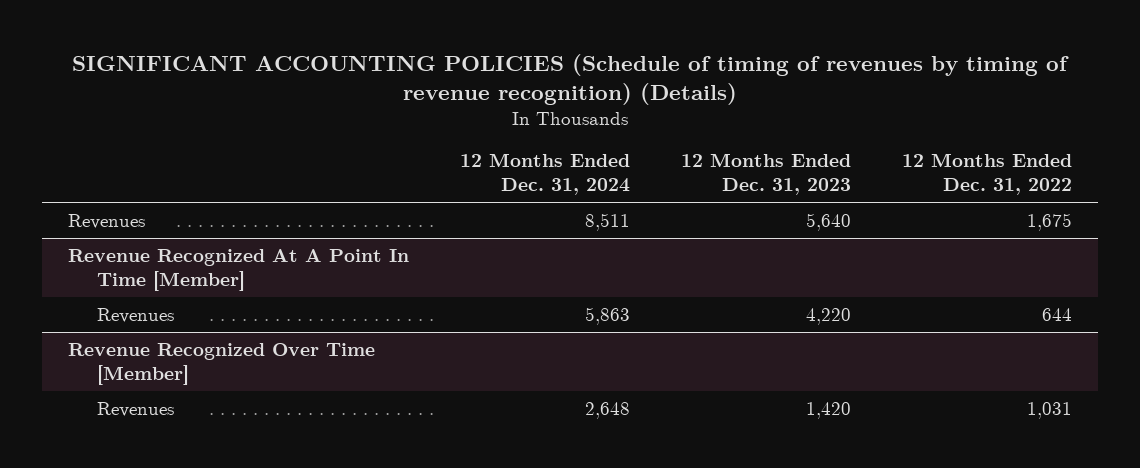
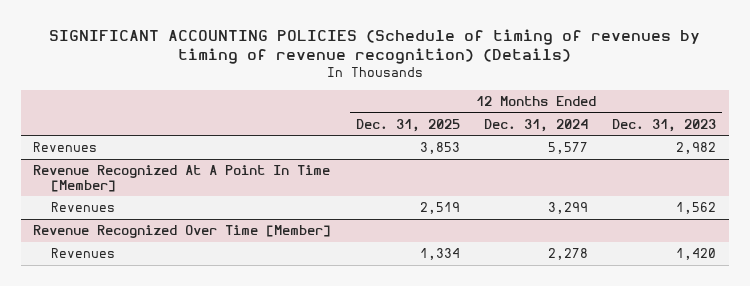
[902,153,1073,196] 12 Months Ended Dec. 31, 2022 -> none
none -> [355,118,460,132] Dec. 31, 2025
[584,212,630,231] 8,511 -> [548,142,589,155] 5,577
[805,212,851,231] 5,640 -> [676,142,717,155] 2,982
[584,306,630,325] 5,863 -> [548,202,589,215] 3,299
[805,307,851,325] 4,220 -> [676,202,717,215] 1,562
[584,401,630,419] 2,648 -> [548,248,589,261] 2,278

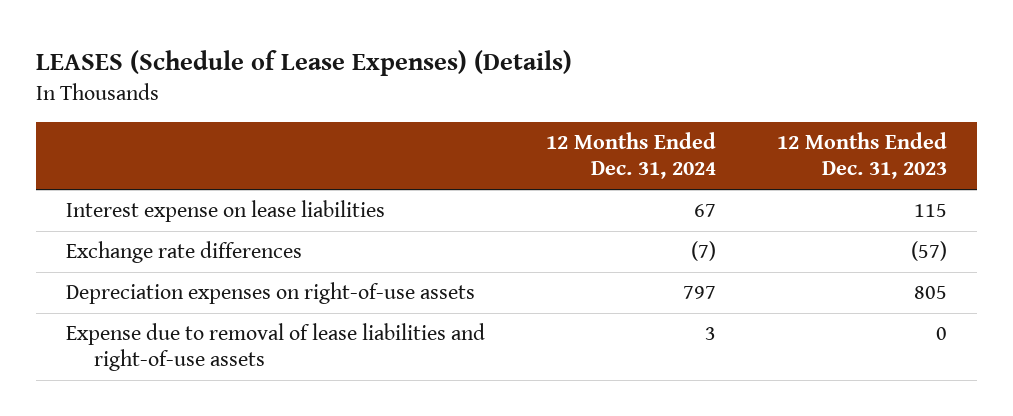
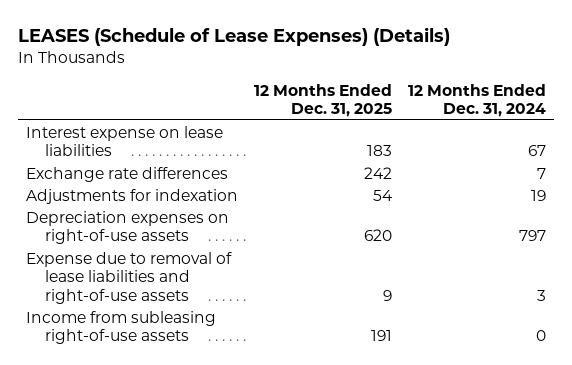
[776,132,947,180] 12 Months Ended Dec. 31, 2023 -> none
none -> [253,83,392,118] 12 Months Ended Dec. 31, 2025
[691,241,717,262] (7) -> [536,167,546,179] 7
none -> [26,188,239,204] Adjustments for indexation
none -> [26,310,217,345] Income from subleasing right-of-use assets

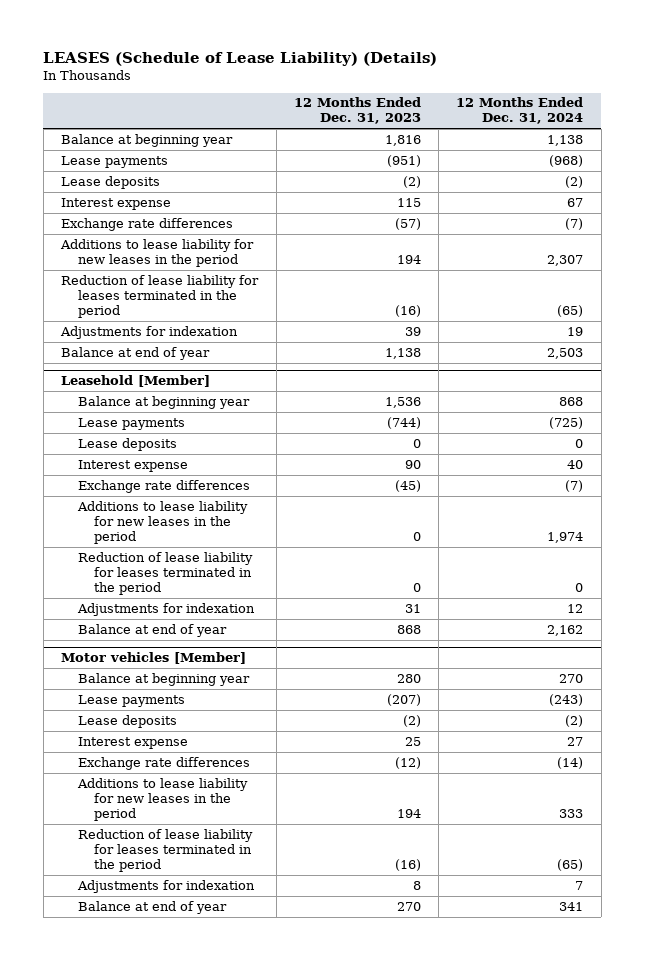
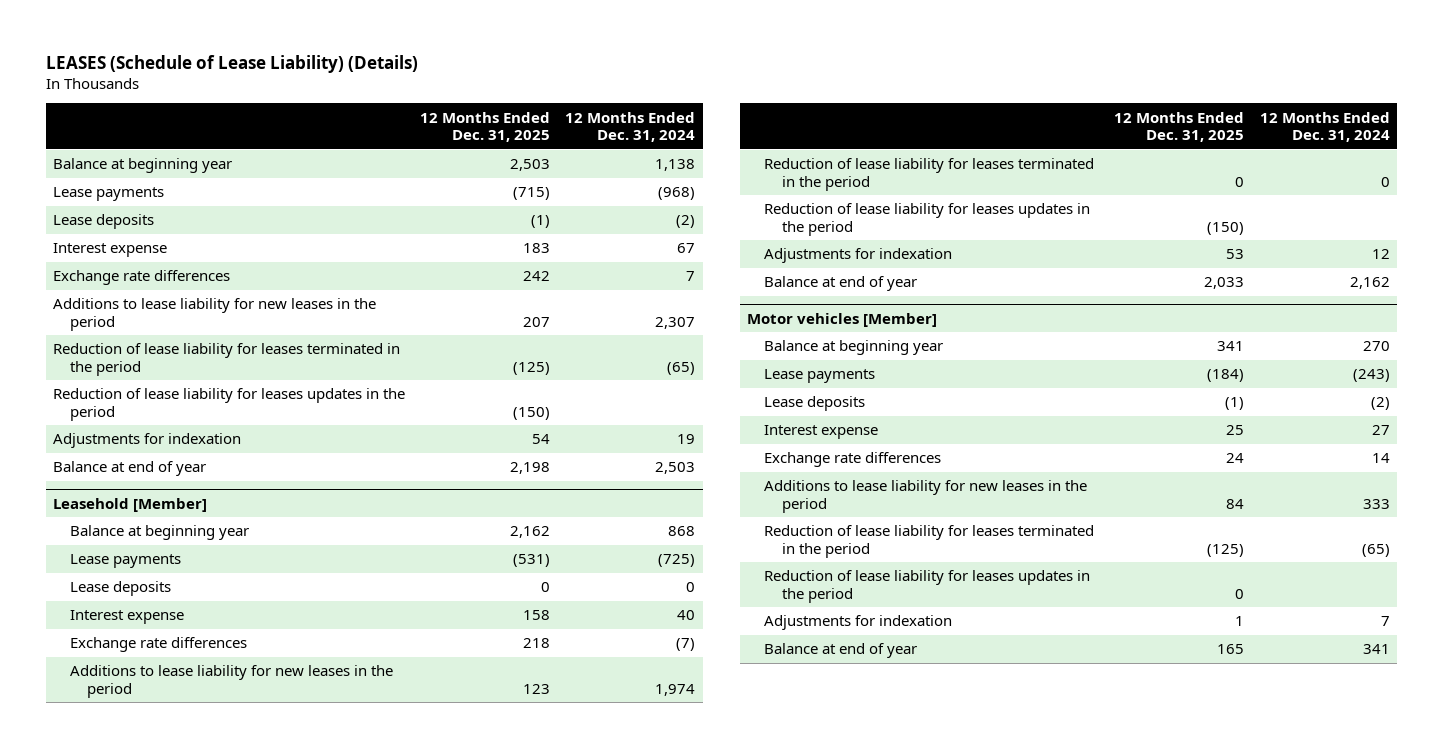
[293,97,421,125] 12 Months Ended Dec. 31, 2023 -> none
none -> [420,111,551,143] 12 Months Ended Dec. 31, 2025
[565,217,584,230] (7) -> [686,271,696,282] 7
none -> [53,388,406,421] Reduction of lease liability for leases updates in the period
none -> [764,203,1091,236] Reduction of lease liability for leases updates in the period
[557,756,584,769] (14) -> [1371,453,1390,464] 14
none -> [764,570,1091,603] Reduction of lease liability for leases updates in the period

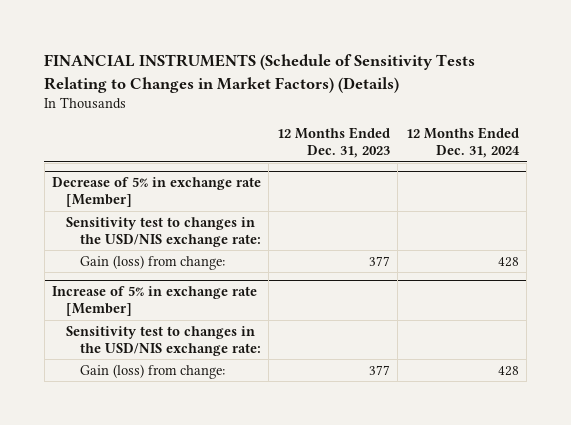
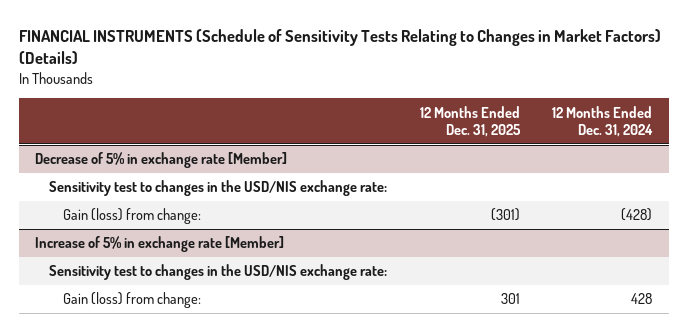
[276,127,390,159] 12 Months Ended Dec. 31, 2023 -> none
none -> [419,105,521,137] 12 Months Ended Dec. 31, 2025
[497,256,519,267] 428 -> [621,208,653,222] (428)

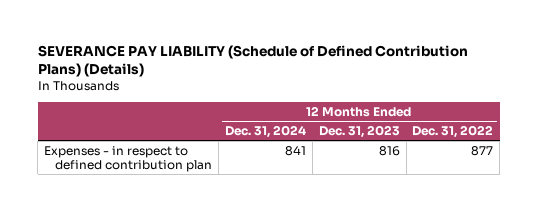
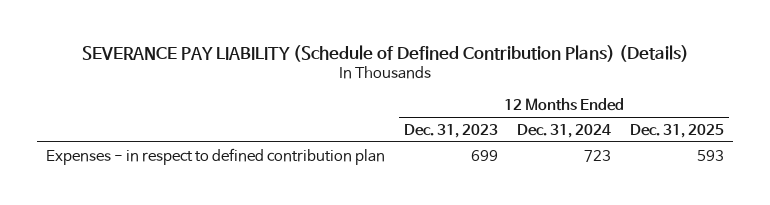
[412,125,494,139] Dec. 31, 2022 -> none
none -> [629,123,724,138] Dec. 31, 2025
[285,145,307,156] 841 -> [583,149,611,162] 723
[378,145,400,156] 816 -> [471,149,499,161] 699

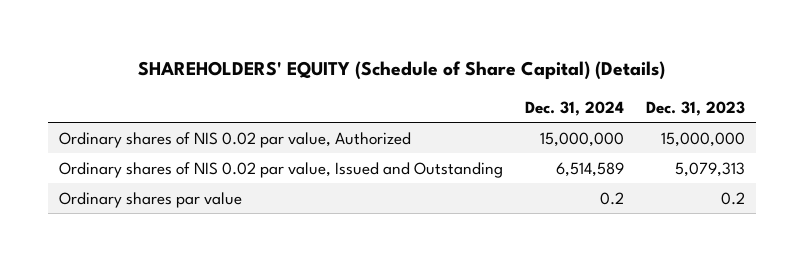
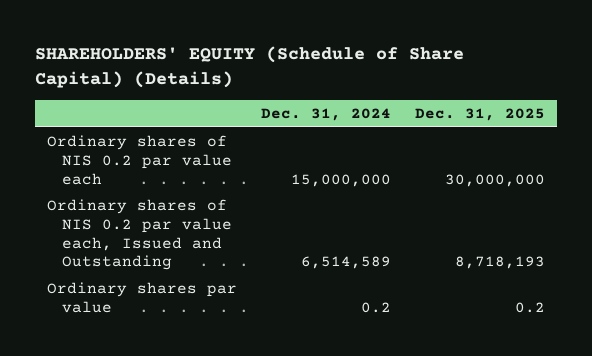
[646,100,746,116] Dec. 31, 2023 -> none
none -> [415,107,546,121] Dec. 31, 2025
[59,131,412,148] Ordinary shares of NIS 0.02 par value, Authorized -> [46,135,233,185] Ordinary shares of NIS 0.2 par value each
[59,161,504,178] Ordinary shares of NIS 0.02 par value, Issued and Outstanding -> [46,199,233,271] Ordinary shares of NIS 0.2 par value each, Issued and Outstanding

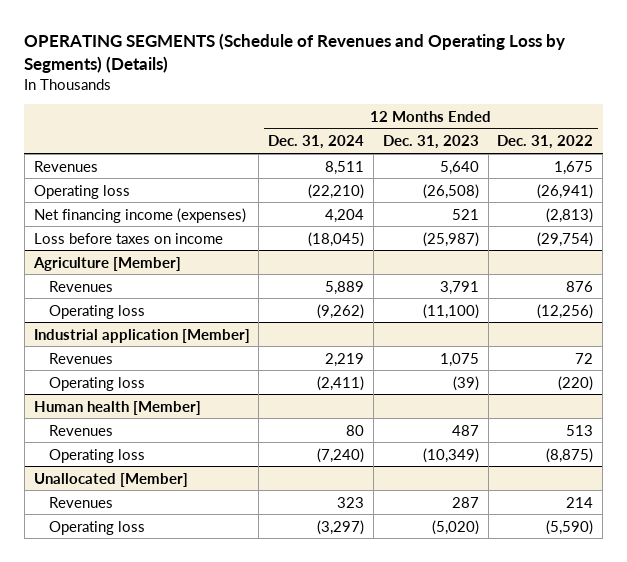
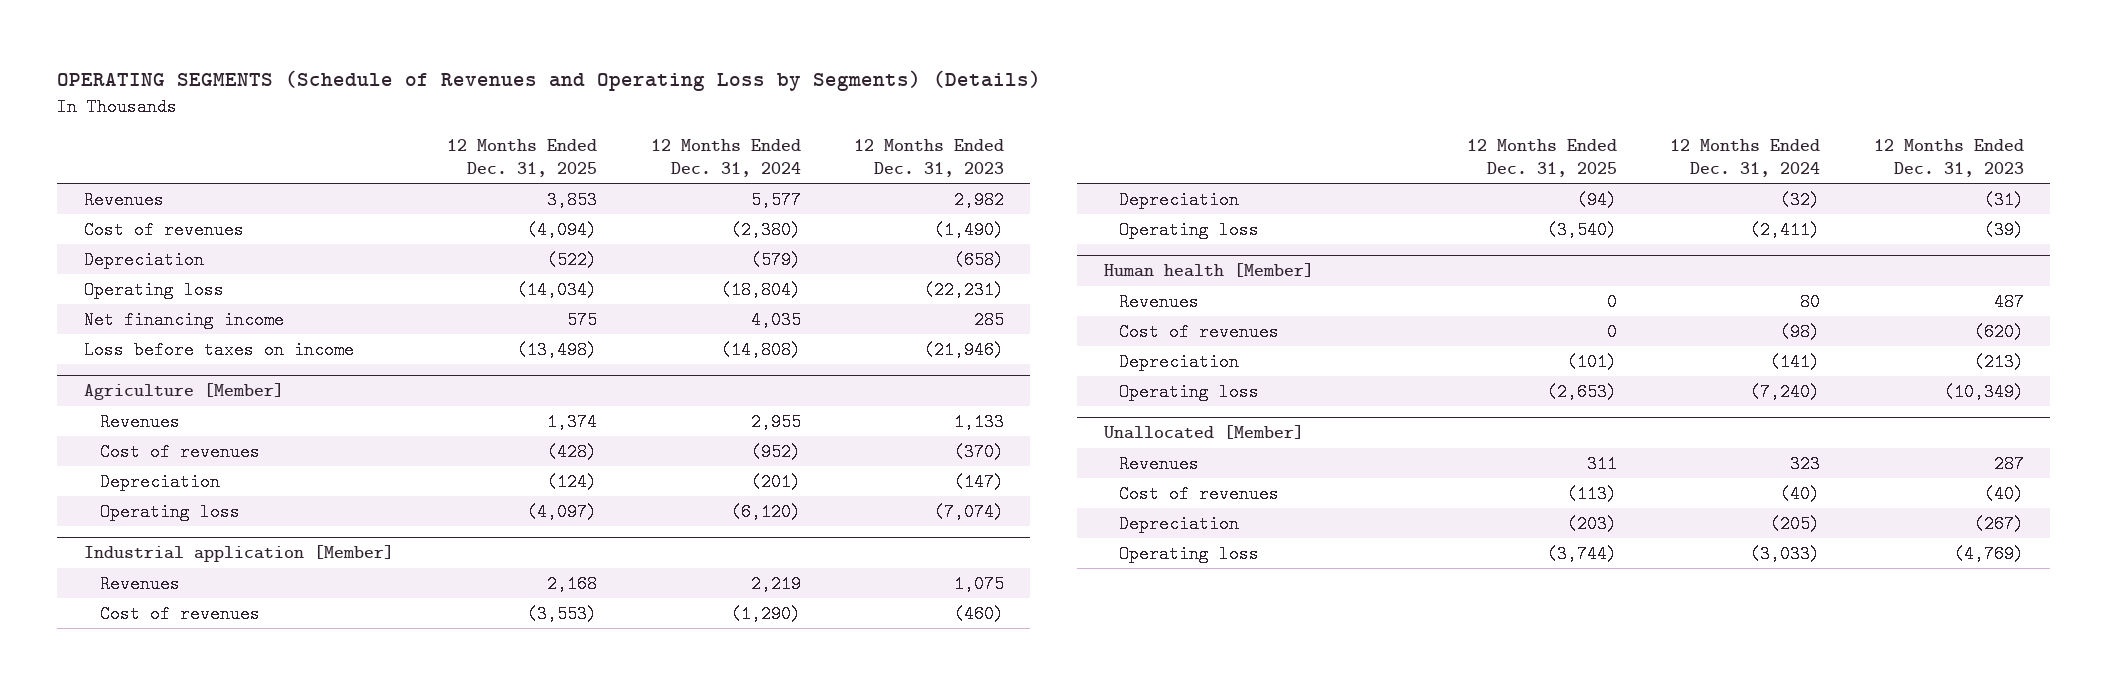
[497,135,594,150] Dec. 31, 2022 -> none
none -> [447,139,598,178] 12 Months Ended Dec. 31, 2025
[325,160,365,175] 8,511 -> [750,190,801,209] 5,577
[439,160,479,175] 5,640 -> [953,190,1004,209] 2,982
none -> [84,220,245,239] Cost of revenues
none -> [84,250,205,269] Depreciation
[308,183,365,199] (22,210) -> [720,280,801,299] (18,804)
[422,183,479,199] (26,508) -> [923,280,1004,299] (22,231)
[33,207,246,223] Net financing income (expenses) -> [84,310,285,329] Net financing income
[325,208,365,223] 4,204 -> [750,310,801,329] 4,035
[451,208,479,220] 521 -> [973,310,1004,329] 285
[308,231,365,247] (18,045) -> [720,340,801,359] (14,808)
[422,231,479,247] (25,987) -> [923,340,1004,359] (21,946)
[325,280,365,295] 5,889 -> [750,412,801,431] 2,955
[439,280,479,295] 3,791 -> [953,412,1004,431] 1,133
none -> [99,442,260,461] Cost of revenues
none -> [99,472,220,491] Depreciation
[317,303,365,319] (9,262) -> [730,502,801,521] (6,120)
[422,303,479,319] (11,100) -> [933,502,1004,521] (7,074)
none -> [99,604,260,623] Cost of revenues
none -> [1119,190,1240,209] Depreciation
none -> [1119,322,1280,341] Cost of revenues
none -> [1119,352,1240,371] Depreciation
none -> [1119,484,1280,503] Cost of revenues
none -> [1119,514,1240,533] Depreciation
[317,519,365,535] (3,297) -> [1750,544,1821,563] (3,033)
[431,519,479,535] (5,020) -> [1953,544,2024,563] (4,769)

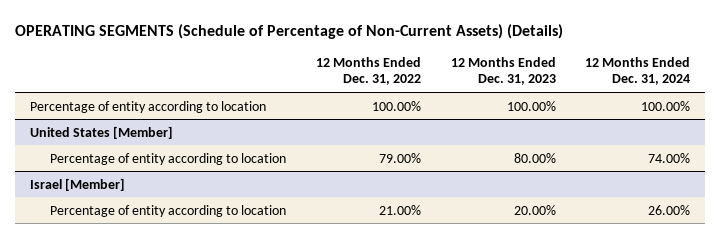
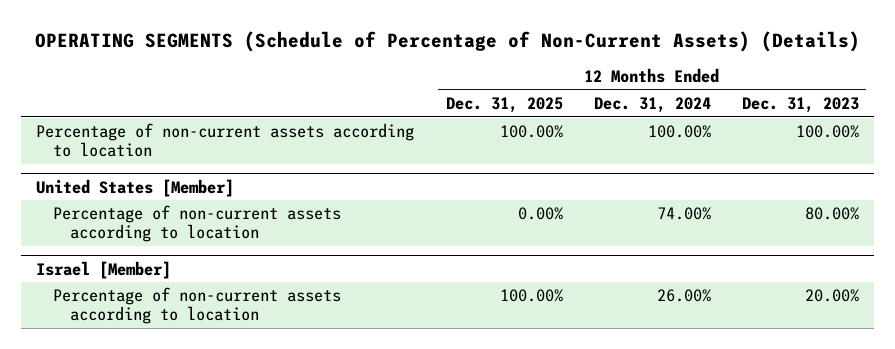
[315,57,421,86] 12 Months Ended Dec. 31, 2022 -> none
none -> [445,96,563,113] Dec. 31, 2025
[29,100,266,113] Percentage of entity according to location -> [36,123,415,158] Percentage of non-current assets according to location
[50,152,287,165] Percentage of entity according to location -> [53,205,342,243] Percentage of non-current assets according to location
[50,204,287,217] Percentage of entity according to location -> [53,287,342,325] Percentage of non-current assets according to location

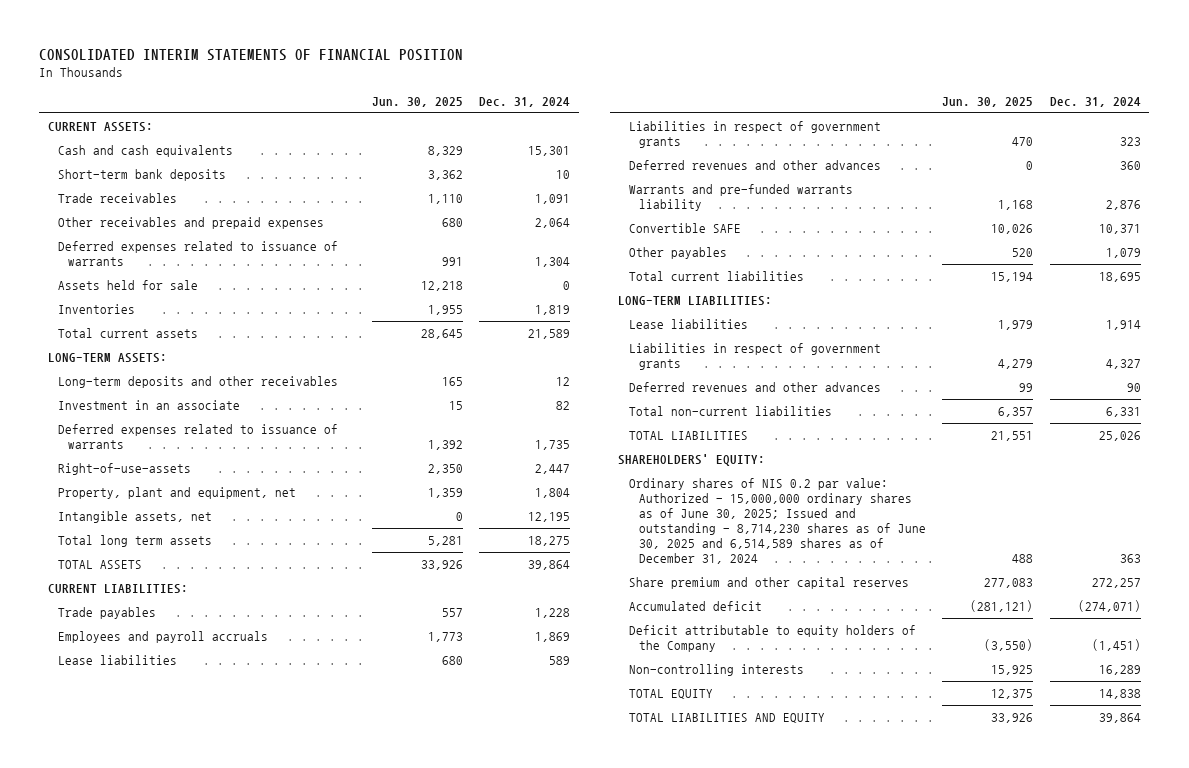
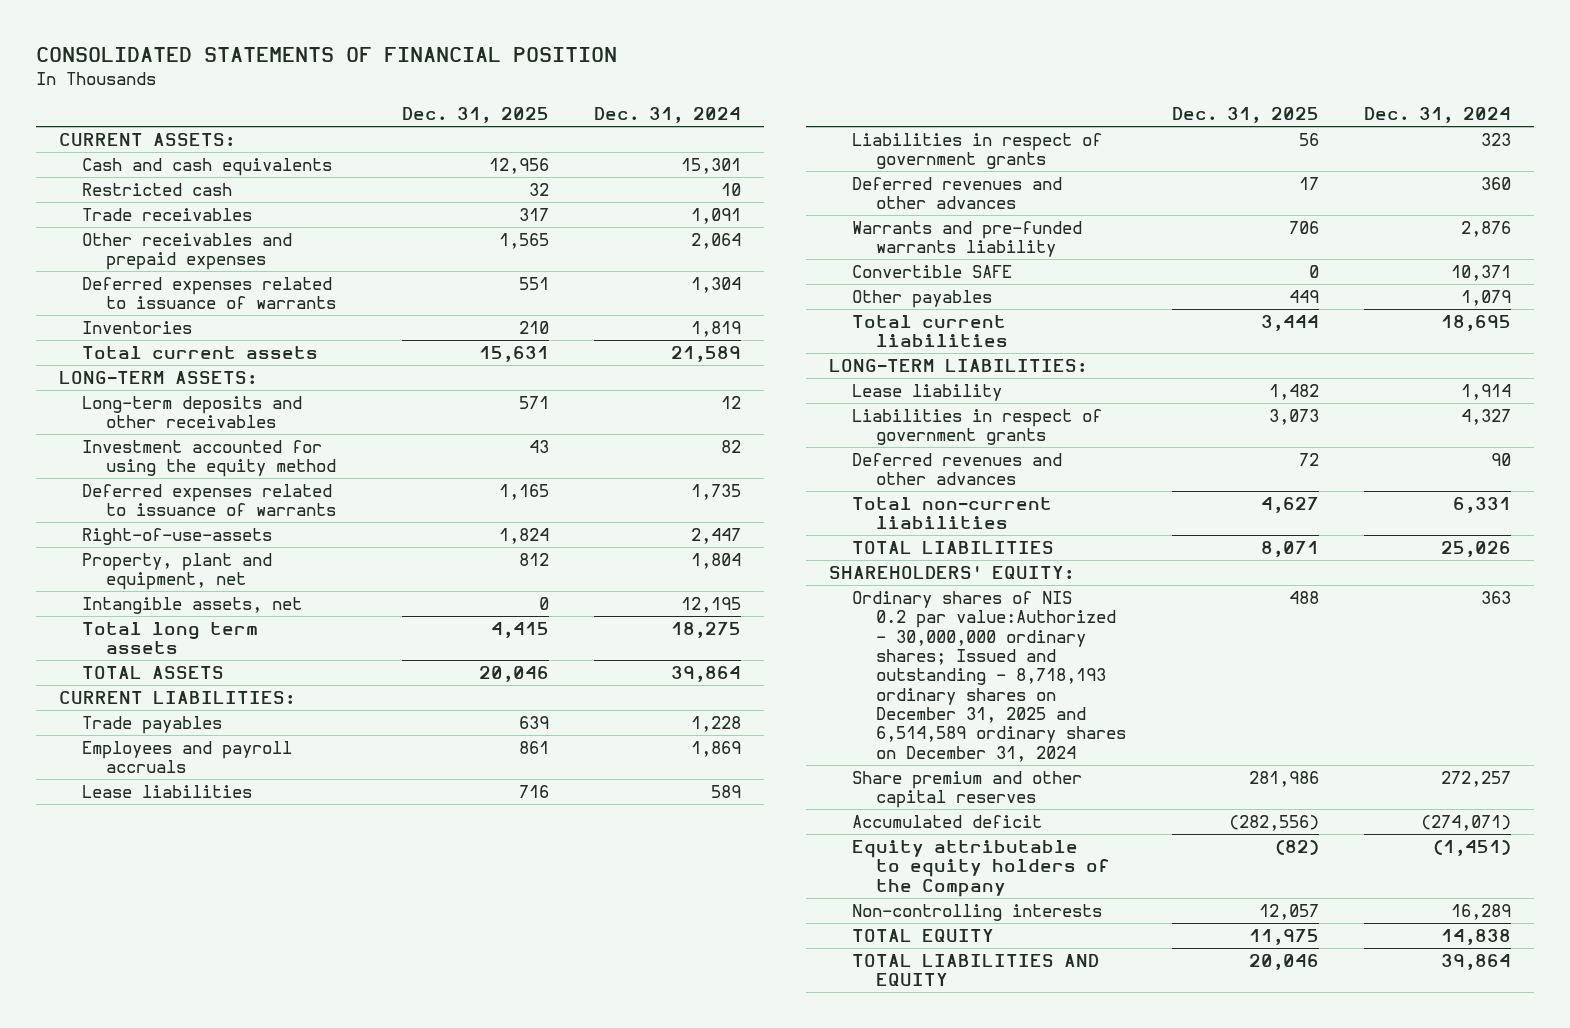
[39,49,464,62] CONSOLIDATED INTERIM STATEMENTS OF FINANCIAL POSITION -> [35,46,617,62] CONSOLIDATED STATEMENTS OF FINANCIAL POSITION
[371,96,463,107] Jun. 30, 2025 -> none
none -> [401,107,549,124] Dec. 31, 2025
[57,169,226,182] Short-term bank deposits -> none
none -> [82,182,233,196] Restricted cash
[57,280,198,291] Assets held for sale -> none
[57,400,240,411] Investment in an associate -> [82,439,337,478] Investment accounted for using the equity method
[628,319,748,330] Lease liabilities -> [852,383,1003,401] Lease liability
[628,478,927,564] Ordinary shares of NIS 0.2 par value: Authorized - 15,000,000 ordinary shares as of June 30, 2025; Issued and outstanding - 8,714,230 shares as of June 30, 2025 and 6,514,589 shares as of December 31, 2024 -> [852,590,1127,762] Ordinary shares of NIS 0.2 par value:Authorized - 30,000,000 ordinary shares; Issued and outstanding - 8,718,193 ordinary shares on December 31, 2025 and 6,514,589 ordinary shares on December 31, 2024
[628,625,916,652] Deficit attributable to equity holders of the Company -> [852,839,1111,897] Equity attributable to equity holders of the Company

